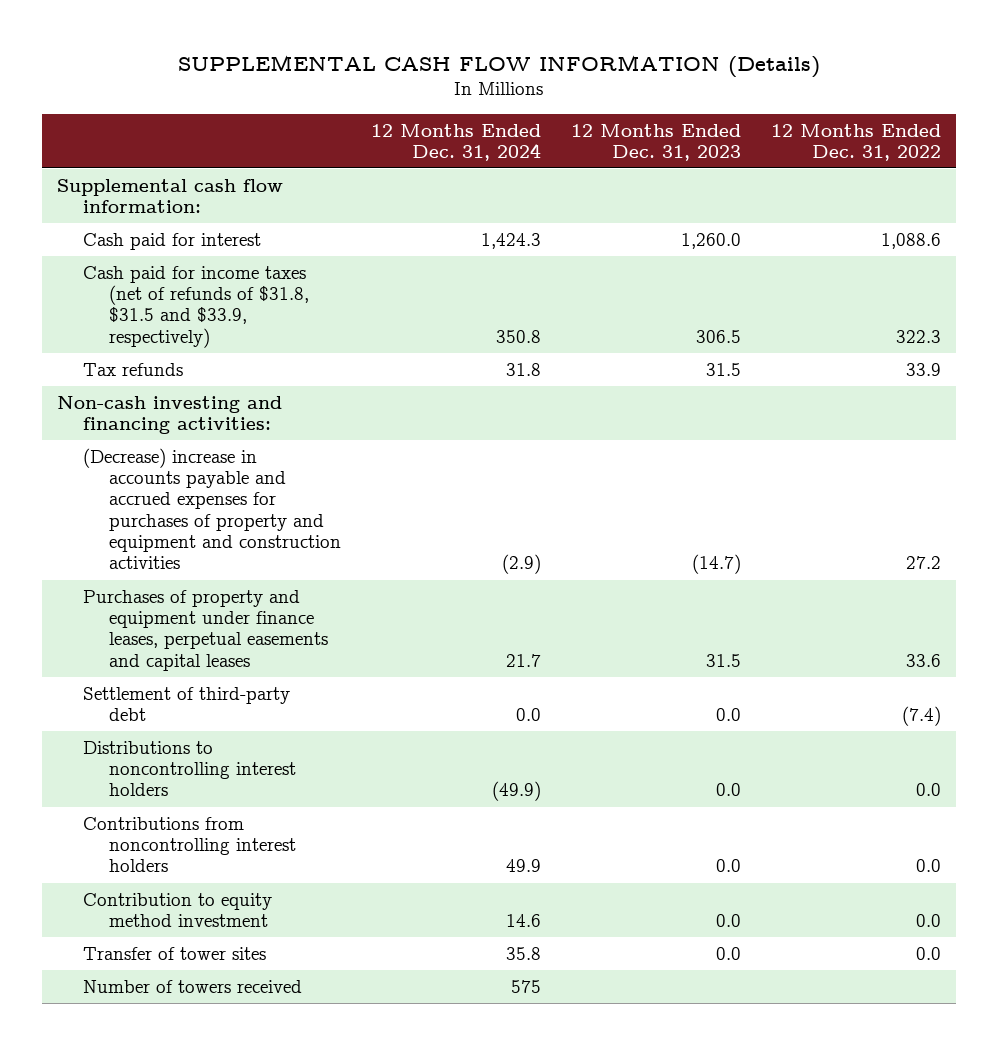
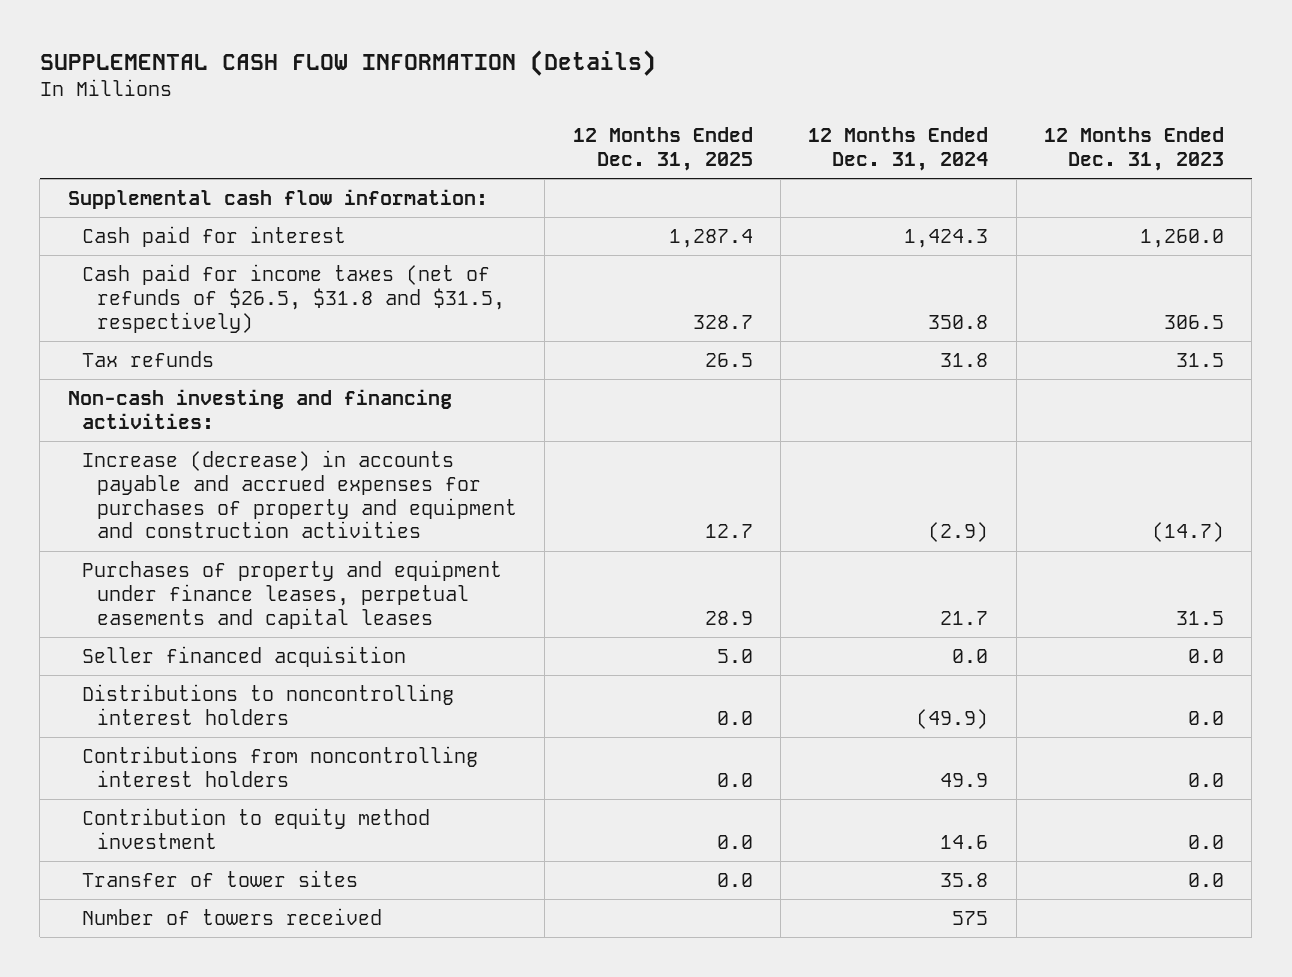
[771,123,942,161] 12 Months Ended Dec. 31, 2022 -> none
none -> [572,127,753,171] 12 Months Ended Dec. 31, 2025
[83,265,309,348] Cash paid for income taxes (net of refunds of $31.8, $31.5 and $33.9, respectively) -> [82,264,506,333] Cash paid for income taxes (net of refunds of $26.5, $31.8 and $31.5, respectively)
[83,447,341,570] (Decrease) increase in accounts payable and accrued expenses for purchases of property and equipment and construction activities -> [82,450,518,539] Increase (decrease) in accounts payable and accrued expenses for purchases of property and equipment and construction activities
[83,686,291,722] Settlement of third-party debt -> none
none -> [82,646,407,668] Seller financed acquisition

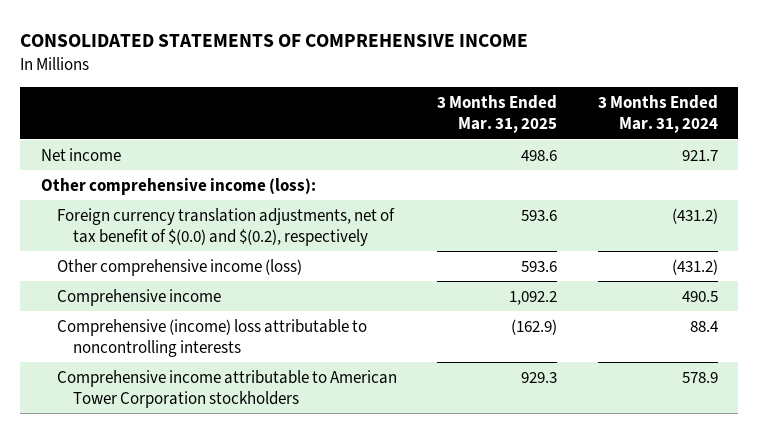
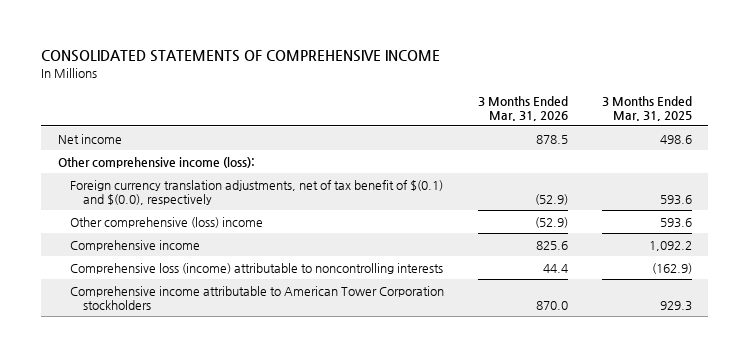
[597,95,718,134] 3 Months Ended Mar. 31, 2024 -> none
none -> [478,95,569,121] 3 Months Ended Mar. 31, 2026
[56,207,395,247] Foreign currency translation adjustments, net of tax benefit of $(0.0) and $(0.2), respectively -> [70,179,444,205] Foreign currency translation adjustments, net of tax benefit of $(0.1) and $(0.0), respectively
[56,258,302,276] Other comprehensive income (loss) -> [70,216,264,228] Other comprehensive (loss) income
[56,318,367,358] Comprehensive (income) loss attributable to noncontrolling interests -> [70,262,444,274] Comprehensive loss (income) attributable to noncontrolling interests

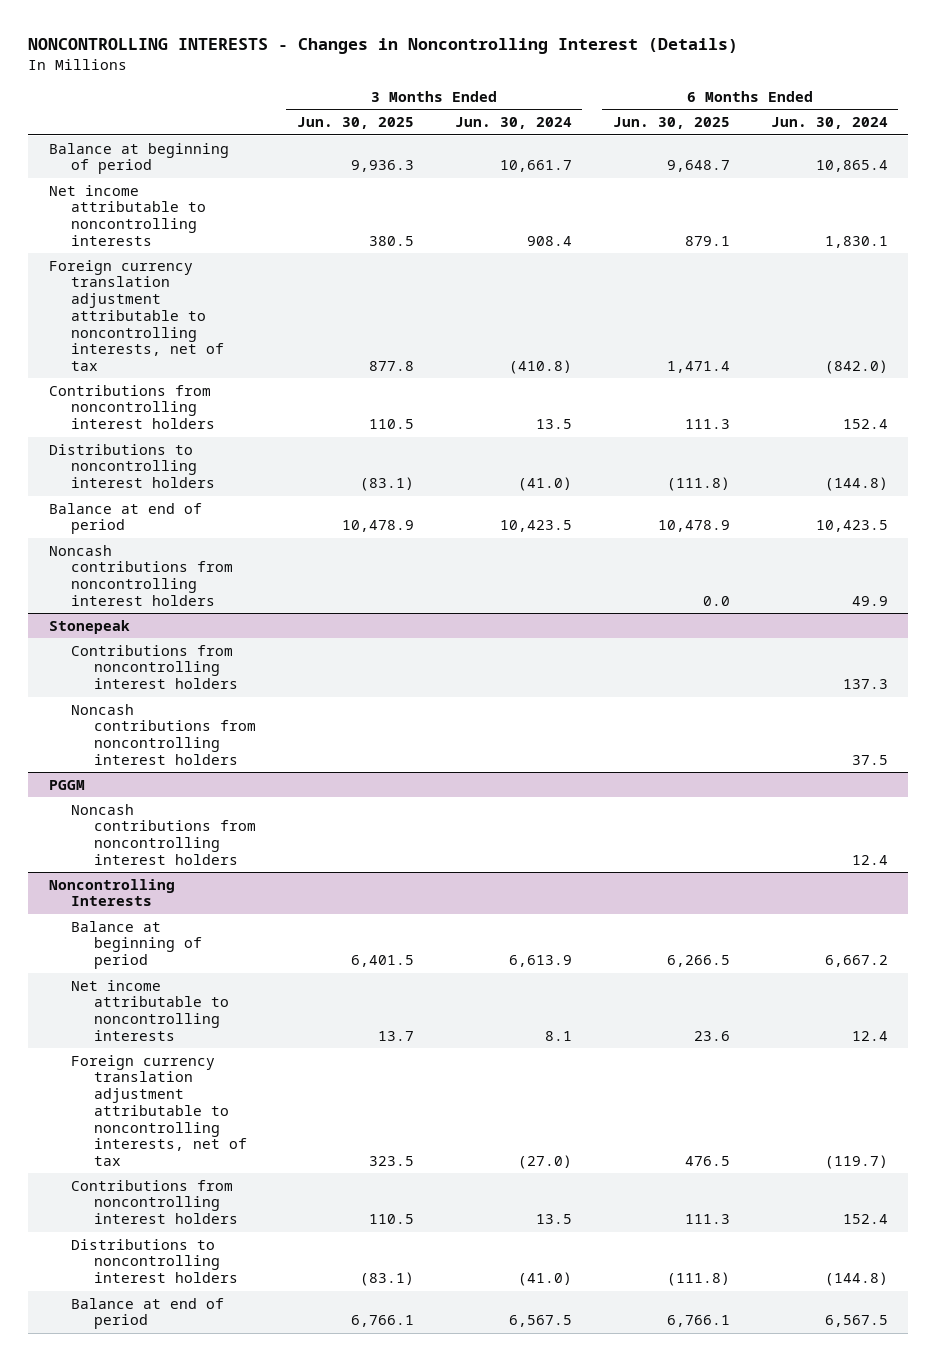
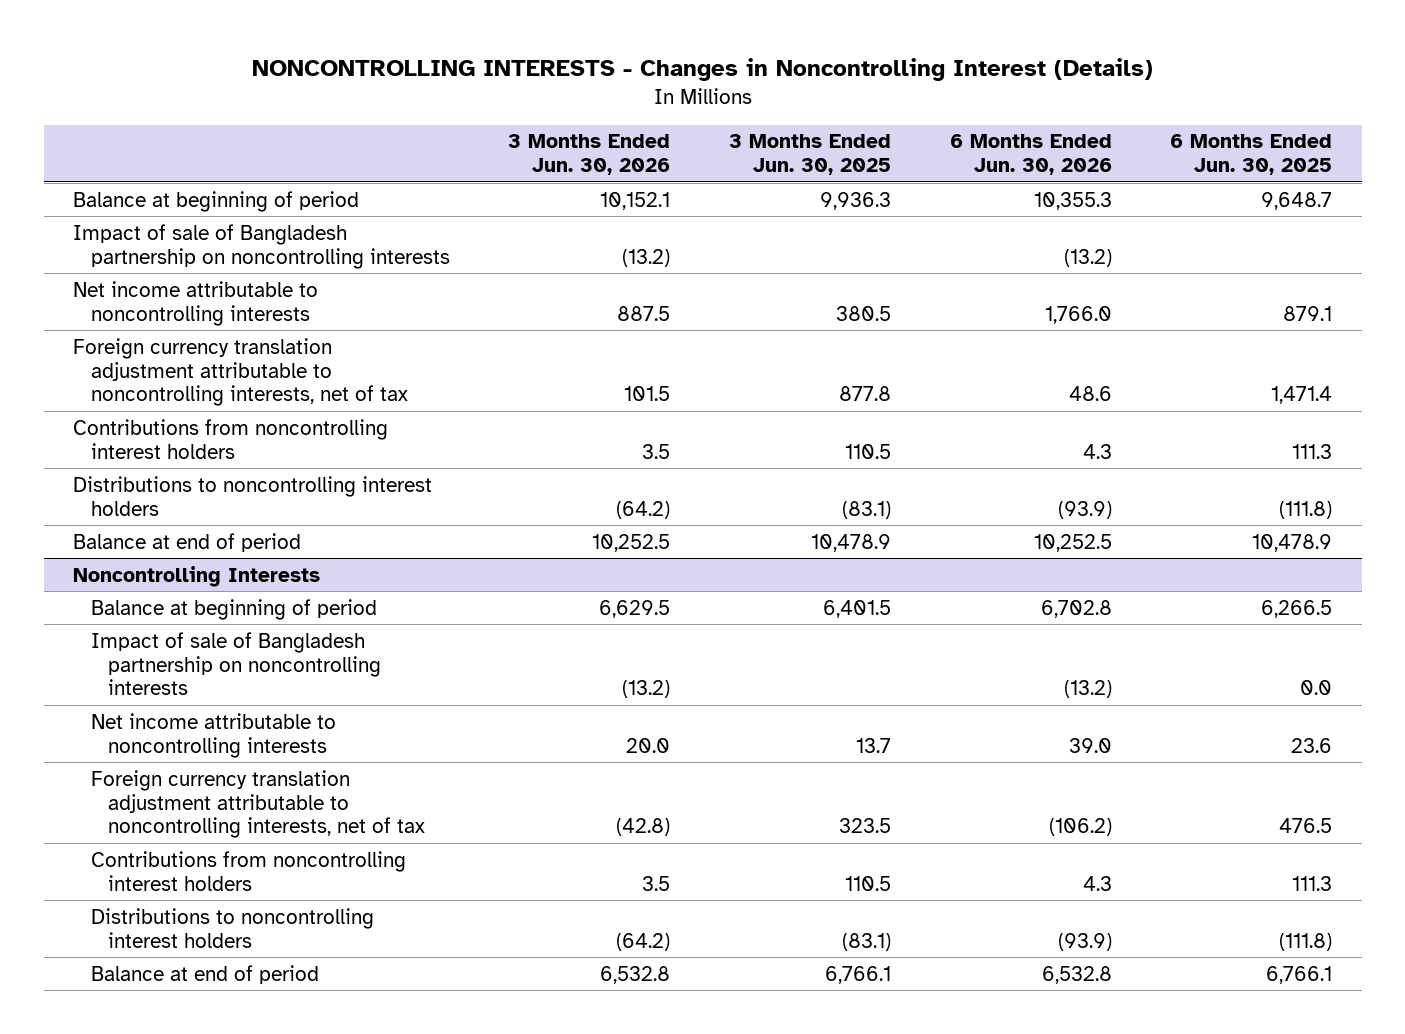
[454,117,572,130] Jun. 30, 2024 -> none
[770,117,888,130] Jun. 30, 2024 -> none
none -> [508,134,671,176] 3 Months Ended Jun. 30, 2026
none -> [949,134,1112,176] 6 Months Ended Jun. 30, 2026
none -> [73,223,450,269] Impact of sale of Bangladesh partnership on noncontrolling interests
[48,544,234,606] Noncash contributions from noncontrolling interest holders -> none
[48,619,130,634] Stonepeak -> none
[71,644,238,690] Contributions from noncontrolling interest holders -> none
[71,703,256,765] Noncash contributions from noncontrolling interest holders -> none
[48,779,85,790] PGGM -> none
[71,803,256,865] Noncash contributions from noncontrolling interest holders -> none
none -> [90,631,382,696] Impact of sale of Bangladesh partnership on noncontrolling interests

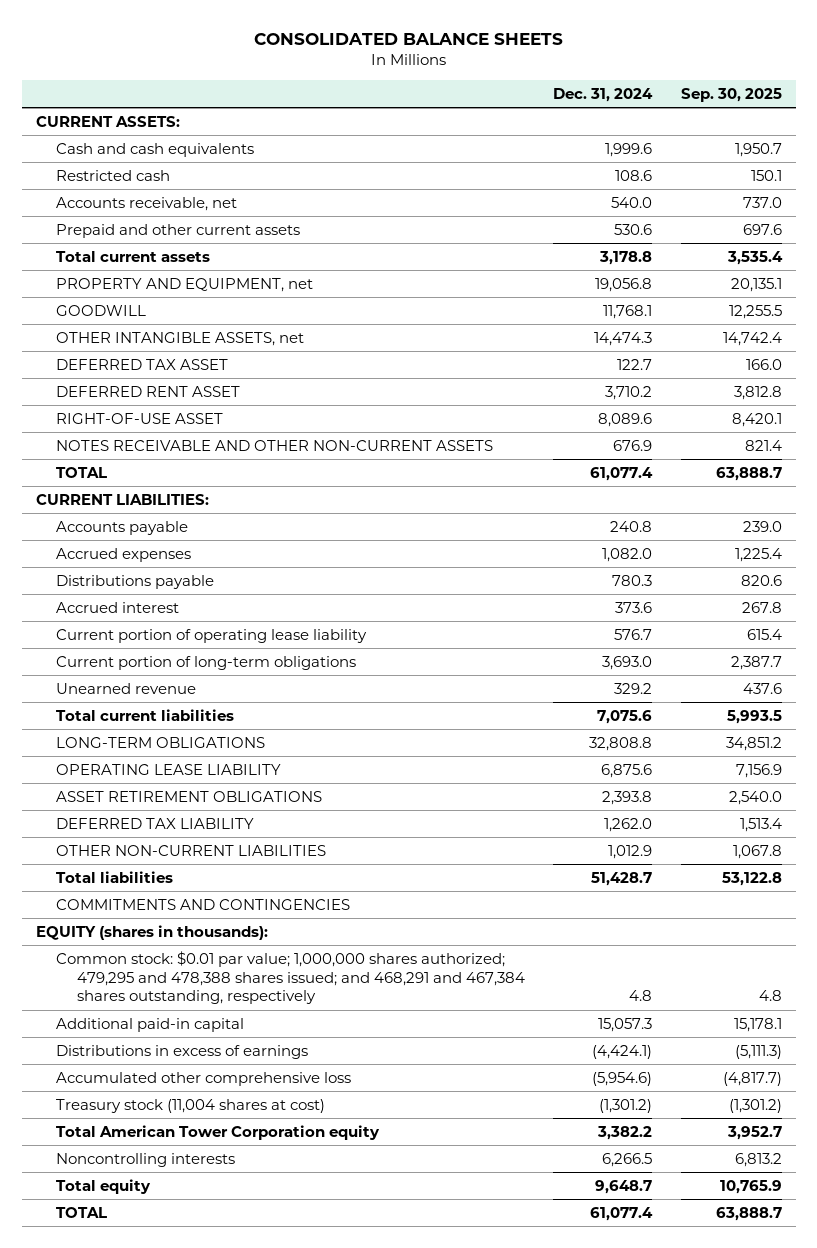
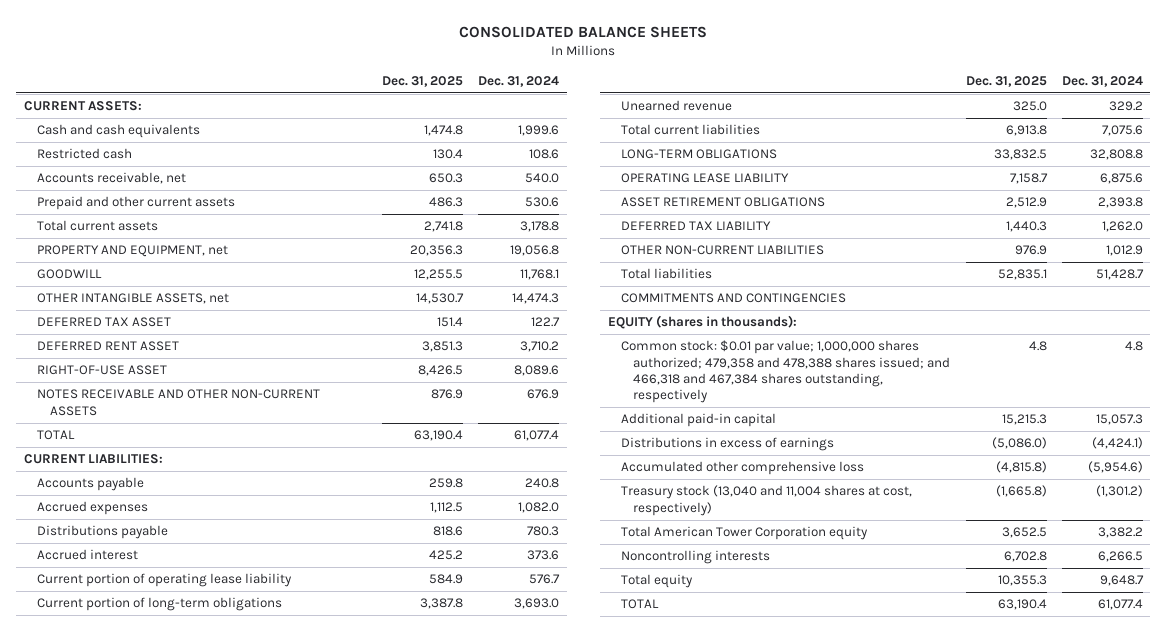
[680,87,782,102] Sep. 30, 2025 -> none
none -> [381,76,463,88] Dec. 31, 2025
[56,950,525,1005] Common stock: $0.01 par value; 1,000,000 shares authorized; 479,295 and 478,388 shares issued; and 468,291 and 467,384 shares outstanding, respectively -> [620,340,951,403] Common stock: $0.01 par value; 1,000,000 shares authorized; 479,358 and 478,388 shares issued; and 466,318 and 467,384 shares outstanding, respectively
[56,1098,326,1113] Treasury stock (11,004 shares at cost) -> [620,485,912,516] Treasury stock (13,040 and 11,004 shares at cost, respectively)

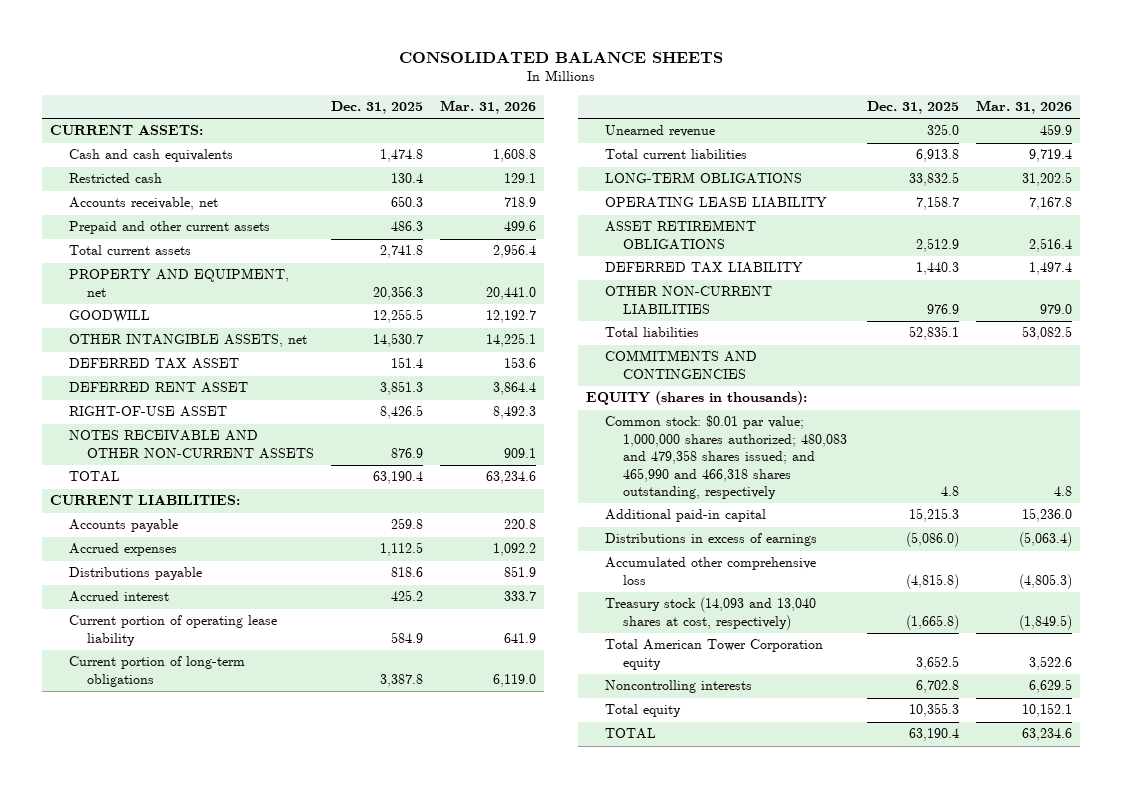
[478,76,560,88] Dec. 31, 2024 -> none
none -> [439,100,536,115] Mar. 31, 2026
[620,340,951,403] Common stock: $0.01 par value; 1,000,000 shares authorized; 479,358 and 478,388 shares issued; and 466,318 and 467,384 shares outstanding, respectively -> [604,415,848,500] Common stock: $0.01 par value; 1,000,000 shares authorized; 480,083 and 479,358 shares issued; and 465,990 and 466,318 shares outstanding, respectively
[620,485,912,516] Treasury stock (13,040 and 11,004 shares at cost, respectively) -> [604,597,816,630] Treasury stock (14,093 and 13,040 shares at cost, respectively)

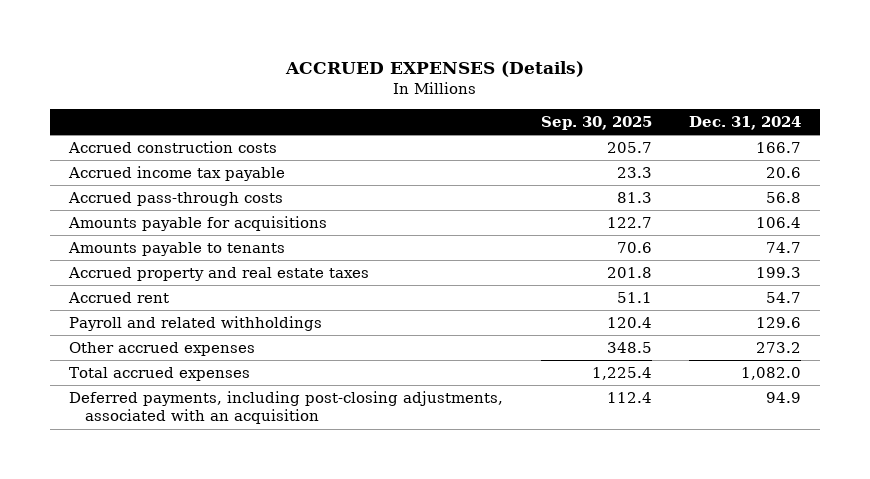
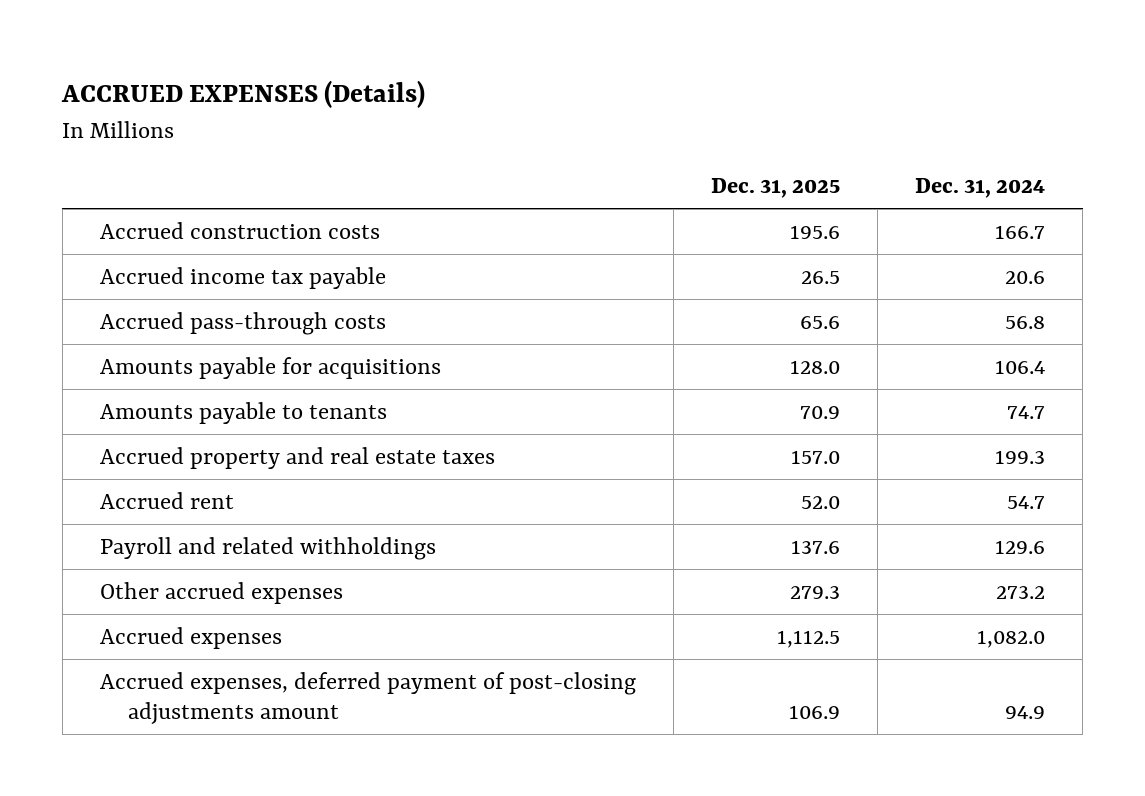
[540,116,652,131] Sep. 30, 2025 -> none
none -> [710,178,840,199] Dec. 31, 2025
[69,367,251,382] Total accrued expenses -> [99,626,282,649] Accrued expenses
[69,391,504,425] Deferred payments, including post-closing adjustments, associated with an acquisition -> [99,671,636,724] Accrued expenses, deferred payment of post-closing adjustments amount

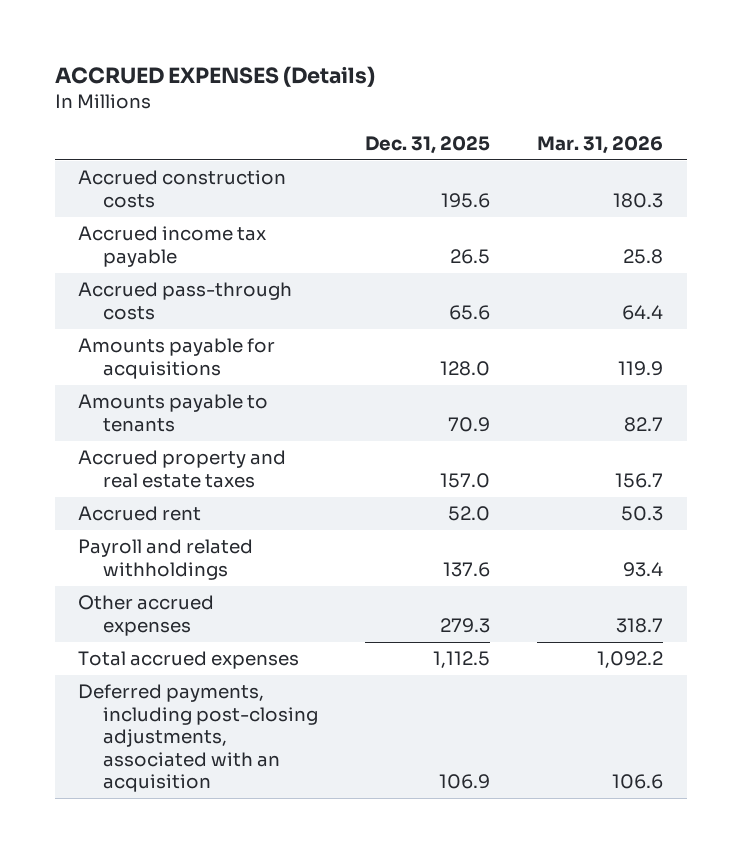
[914,178,1045,199] Dec. 31, 2024 -> none
none -> [537,135,664,154] Mar. 31, 2026
[99,626,282,649] Accrued expenses -> [78,651,300,670] Total accrued expenses
[99,671,636,724] Accrued expenses, deferred payment of post-closing adjustments amount -> [78,684,319,793] Deferred payments, including post-closing adjustments, associated with an acquisition

